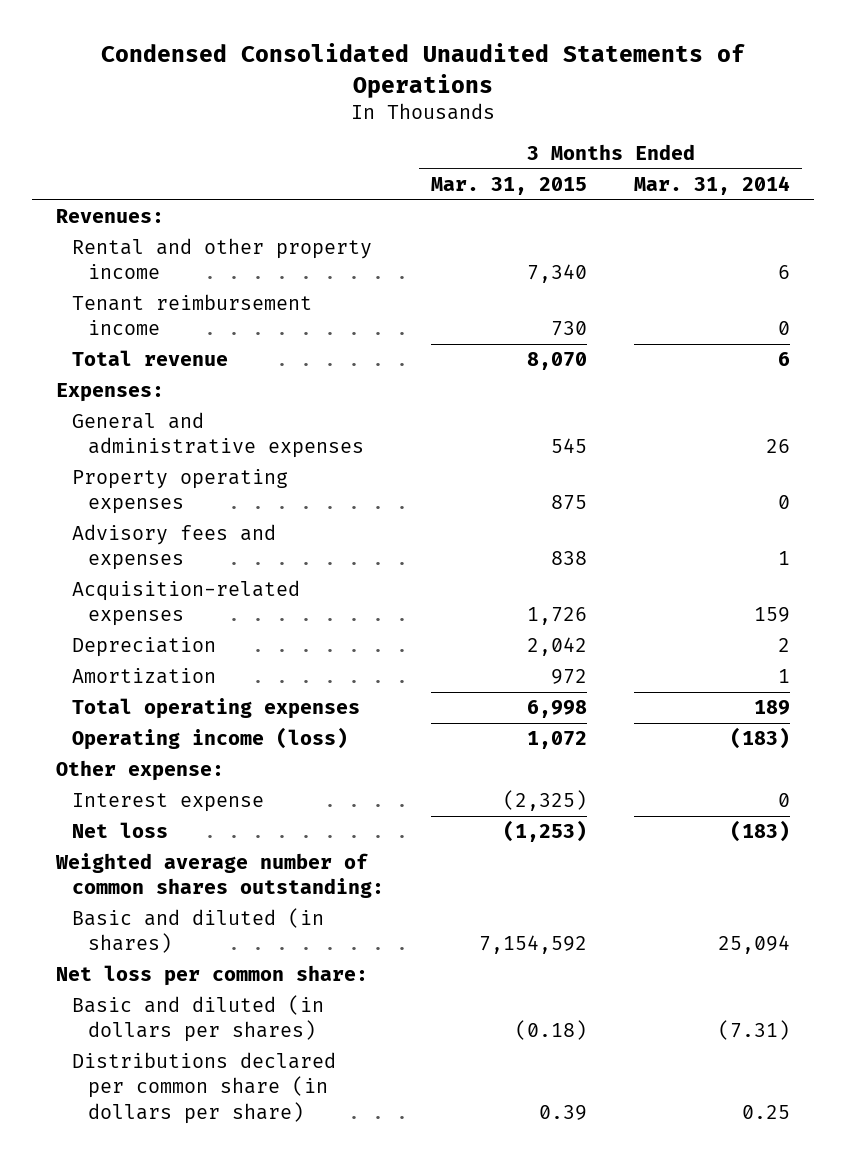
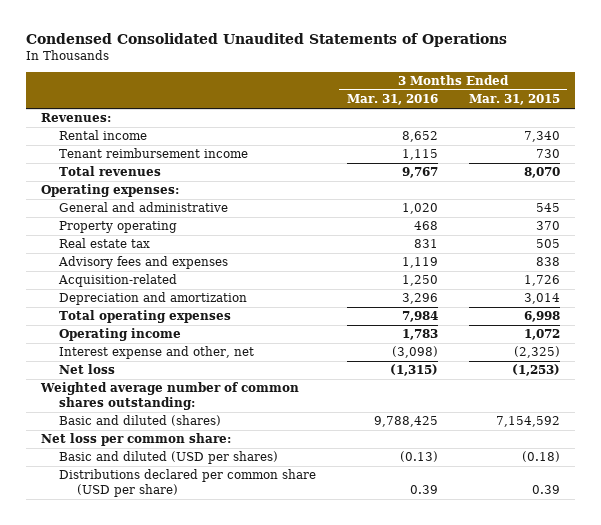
[634,176,791,196] Mar. 31, 2014 -> none
none -> [346,94,438,106] Mar. 31, 2016
[72,238,373,280] Rental and other property income -> [59,130,148,141] Rental income
[72,350,229,367] Total revenue -> [59,166,162,177] Total revenues
[55,383,164,403] Expenses: -> [41,184,180,198] Operating expenses:
[72,412,365,459] General and administrative expenses -> [59,202,229,213] General and administrative
[72,469,289,515] Property operating expenses -> [59,221,178,234] Property operating
[551,495,588,511] 875 -> [535,221,560,231] 370
none -> [59,238,151,249] Real estate tax
[72,637,217,658] Depreciation -> none
[72,668,217,685] Amortization -> none
[72,580,301,627] Acquisition-related expenses -> [58,274,178,288] Acquisition-related
none -> [59,292,248,306] Depreciation and amortization
[55,760,224,782] Other expense: -> none
[72,727,349,751] Operating income (loss) -> [59,328,182,342] Operating income
[72,793,265,813] Interest expense -> [59,346,255,360] Interest expense and other, net
[72,908,325,954] Basic and diluted (in shares) -> [59,415,222,427] Basic and diluted (shares)
[72,995,325,1043] Basic and diluted (in dollars per shares) -> [59,451,279,465] Basic and diluted (USD per shares)
[72,1052,337,1124] Distributions declared per common share (in dollars per share) -> [59,469,317,497] Distributions declared per common share (USD per share)

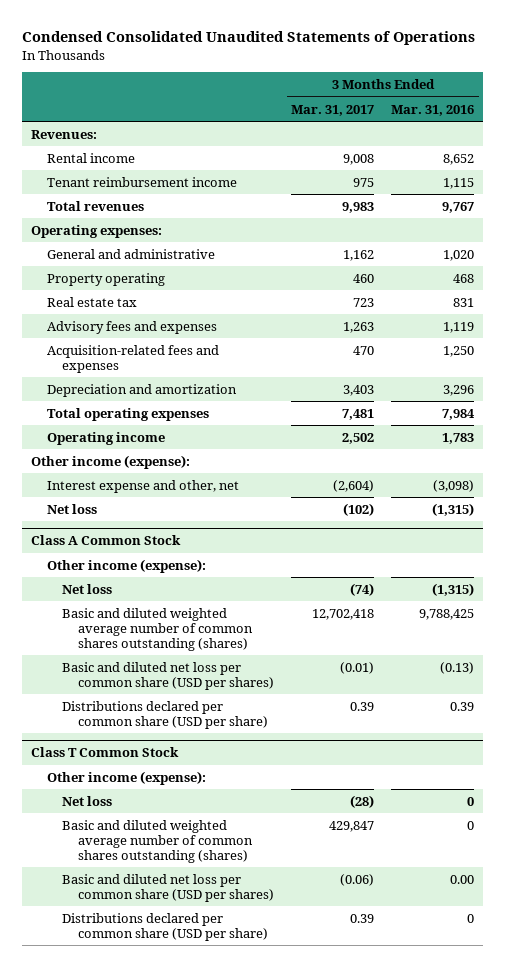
[468,94,560,106] Mar. 31, 2015 -> none
none -> [291,104,375,116] Mar. 31, 2017
[58,274,178,288] Acquisition-related -> [46,344,219,373] Acquisition-related fees and expenses
none -> [30,454,190,469] Other income (expense):
[40,382,300,410] Weighted average number of common shares outstanding: -> none
[41,433,232,447] Net loss per common share: -> none
none -> [30,535,181,546] Class A Common Stock
none -> [46,558,206,573] Other income (expense):
none -> [62,583,113,594] Net loss
[59,415,222,427] Basic and diluted (shares) -> [62,607,254,651] Basic and diluted weighted average number of common shares outstanding (shares)
[59,451,279,465] Basic and diluted (USD per shares) -> [62,661,275,690] Basic and diluted net loss per common share (USD per shares)
none -> [30,747,179,758] Class T Common Stock
none -> [46,770,206,785] Other income (expense):
none -> [62,795,113,806] Net loss
none -> [62,819,254,863] Basic and diluted weighted average number of common shares outstanding (shares)
none -> [62,873,275,902] Basic and diluted net loss per common share (USD per shares)
none -> [62,912,269,941] Distributions declared per common share (USD per share)

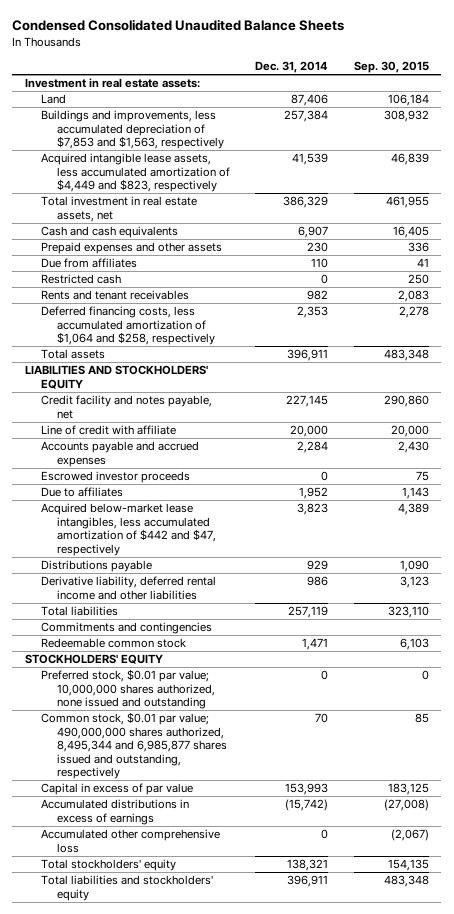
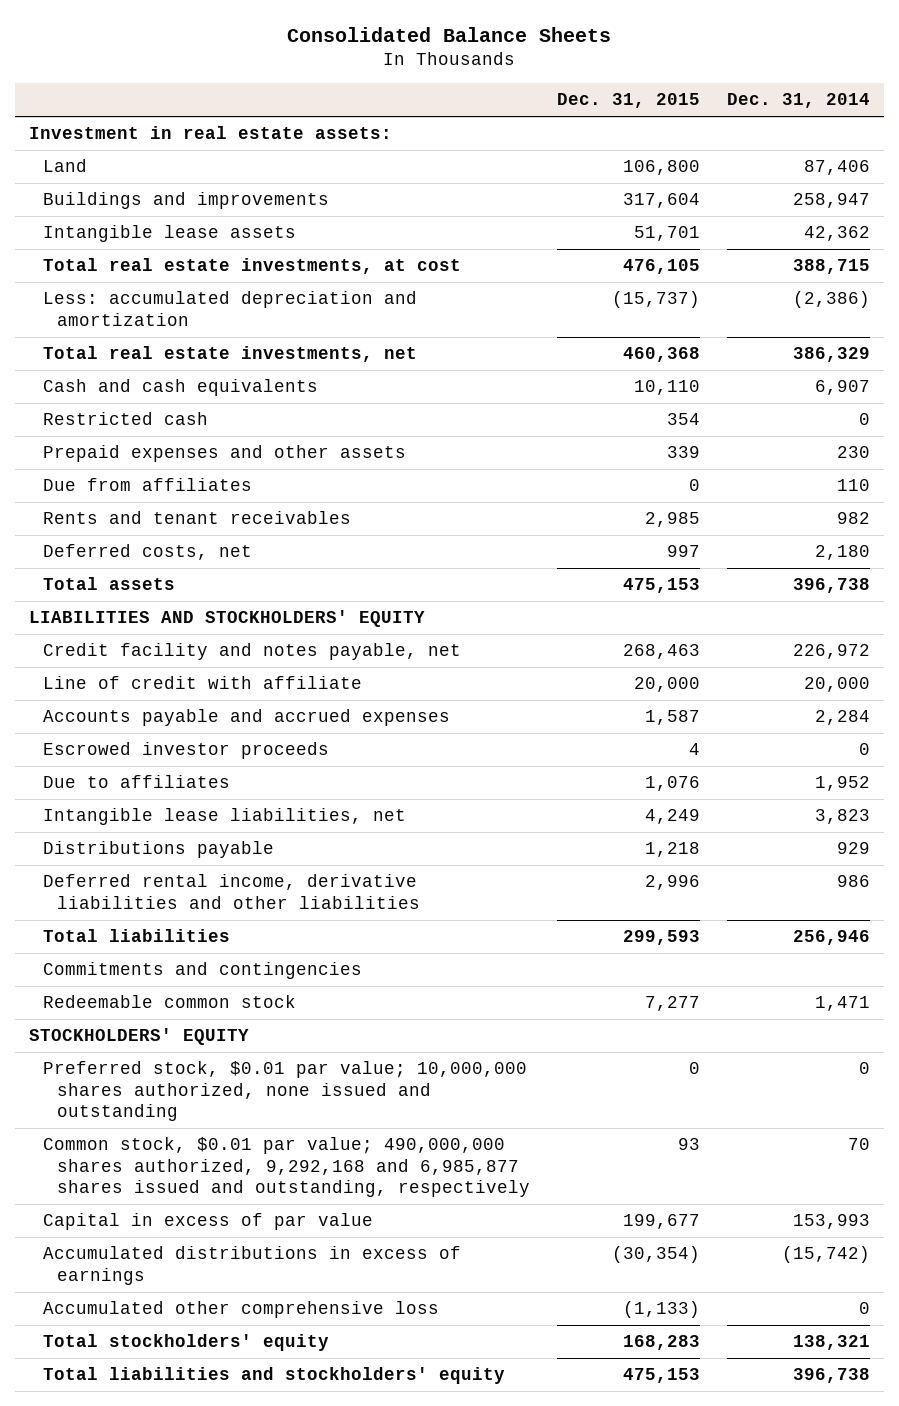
[12,19,345,32] Condensed Consolidated Unaudited Balance Sheets -> [287,26,612,42] Consolidated Balance Sheets
[353,61,429,74] Sep. 30, 2015 -> none
none -> [556,93,700,109] Dec. 31, 2015
[41,110,225,150] Buildings and improvements, less accumulated depreciation of $7,853 and $1,563, respectively -> none
[41,153,231,193] Acquired intangible lease assets, less accumulated amortization of $4,449 and $823, respectively -> none
none -> [42,192,329,210] Buildings and improvements
none -> [42,225,296,243] Intangible lease assets
none -> [42,258,461,275] Total real estate investments, at cost
none -> [42,291,417,326] Less: accumulated depreciation and amortization
[41,196,198,222] Total investment in real estate assets, net -> [42,346,417,363] Total real estate investments, net
[41,274,122,285] Restricted cash -> [42,412,208,426] Restricted cash
[41,306,216,346] Deferred financing costs, less accumulated amortization of $1,064 and $258, respectively -> none
none -> [42,544,252,561] Deferred costs, net
[287,349,329,362] 396,911 -> [792,578,870,594] 396,738
[286,395,329,408] 227,145 -> [792,644,870,660] 226,972
[41,503,217,556] Acquired below-market lease intangibles, less accumulated amortization of $442 and $47, respectively -> [42,808,406,826] Intangible lease liabilities, net
[41,576,217,600] Derivative liability, deferred rental income and other liabilities -> [42,874,420,909] Deferred rental income, derivative liabilities and other liabilities
[288,606,329,619] 257,119 -> [792,930,870,946] 256,946
[41,712,228,779] Common stock, $0.01 par value; 490,000,000 shares authorized, 8,495,344 and 6,985,877 shares issued and outstanding, respectively -> [42,1137,530,1197] Common stock, $0.01 par value; 490,000,000 shares authorized, 9,292,168 and 6,985,877 shares issued and outstanding, respectively
[287,875,329,888] 396,911 -> [792,1368,870,1384] 396,738

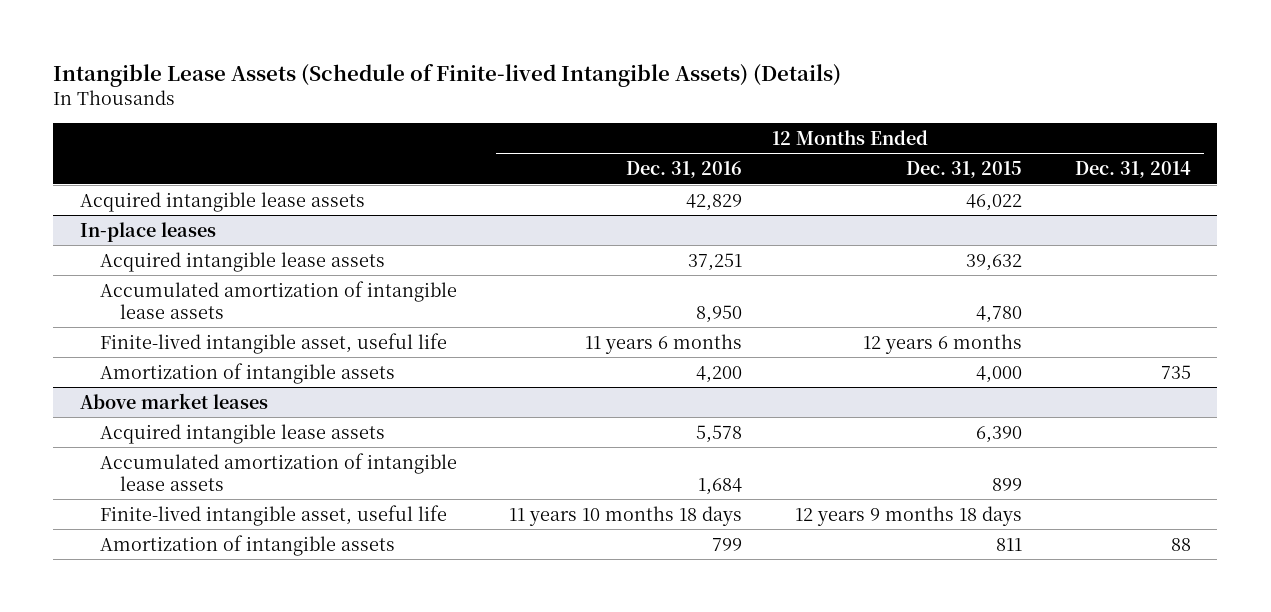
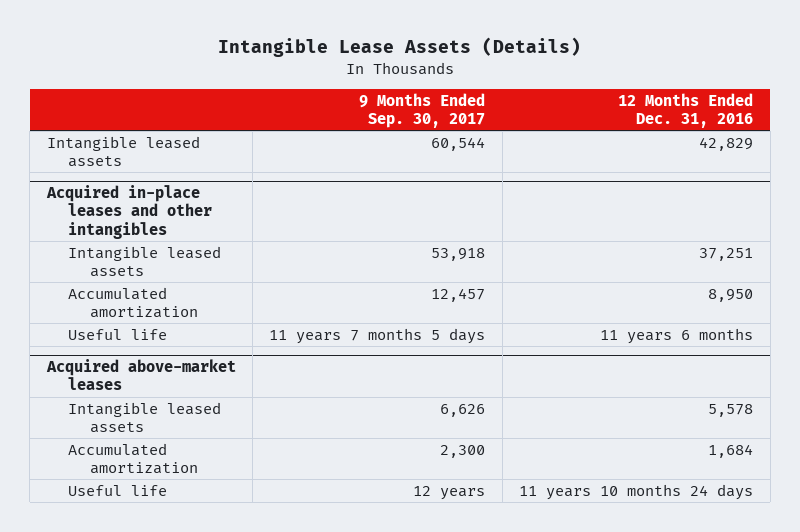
[53,64,842,88] Intangible Lease Assets (Schedule of Finite-lived Intangible Assets) (Details) -> [217,37,581,58] Intangible Lease Assets (Details)
[906,161,1023,179] Dec. 31, 2015 -> none
[1075,161,1192,179] Dec. 31, 2014 -> none
none -> [359,92,486,129] 9 Months Ended Sep. 30, 2017
[79,221,216,242] In-place leases -> none
[99,362,395,384] Amortization of intangible assets -> none
[99,534,395,556] Amortization of intangible assets -> none
[79,191,365,212] Acquired intangible lease assets -> [46,135,200,168] Intangible leased assets
none -> [45,184,213,239] Acquired in-place leases and other intangibles
[99,251,385,272] Acquired intangible lease assets -> [68,245,222,278] Intangible leased assets
[99,280,457,319] Accumulated amortization of intangible lease assets -> [68,286,198,319] Accumulated amortization
[99,332,447,354] Finite-lived intangible asset, useful life -> [68,328,168,340] Useful life
[79,392,268,409] Above market leases -> [45,358,236,391] Acquired above-market leases
[99,423,385,444] Acquired intangible lease assets -> [68,401,222,434] Intangible leased assets
[99,452,457,491] Accumulated amortization of intangible lease assets -> [68,442,198,475] Accumulated amortization
[99,504,447,526] Finite-lived intangible asset, useful life -> [68,484,168,496] Useful life
[509,505,743,526] 11 years 10 months 18 days -> [519,483,754,500] 11 years 10 months 24 days

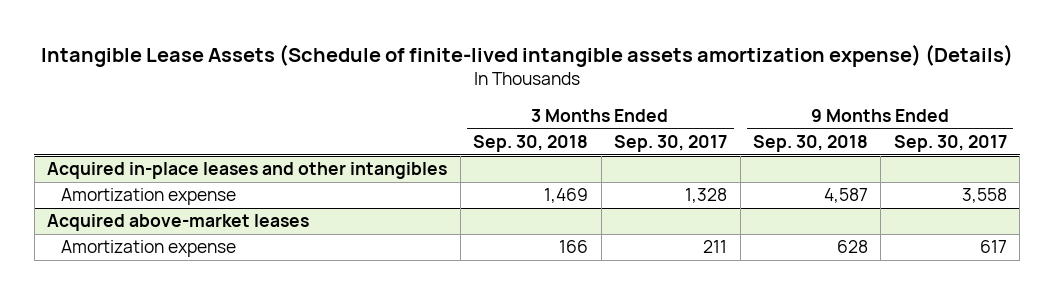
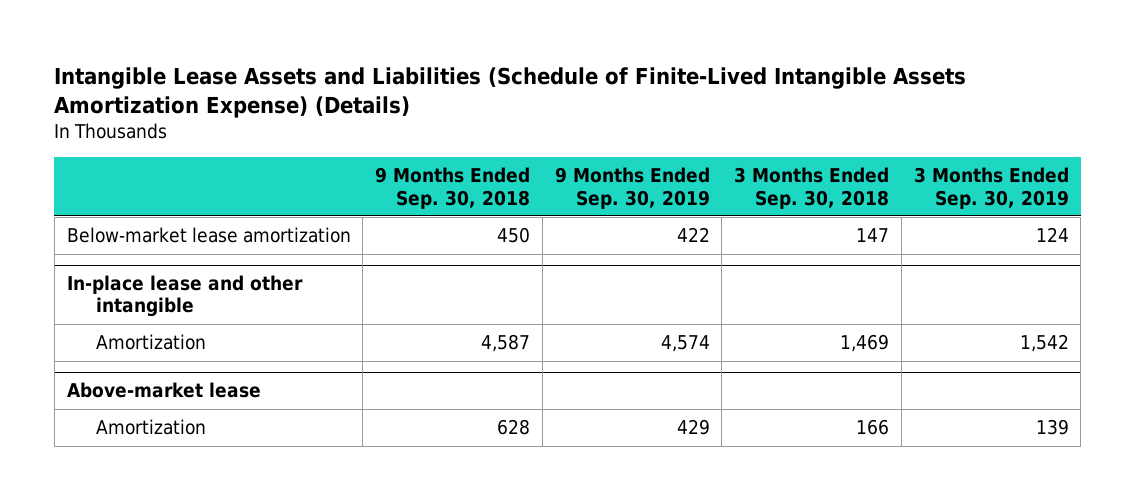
[41,43,1014,67] Intangible Lease Assets (Schedule of finite-lived intangible assets amortization expense) (Details) -> [54,66,967,118] Intangible Lease Assets and Liabilities (Schedule of Finite-Lived Intangible Assets Amortization Expense) (Details)
[614,135,728,153] Sep. 30, 2017 -> none
[893,135,1007,153] Sep. 30, 2017 -> none
none -> [554,167,710,209] 9 Months Ended Sep. 30, 2019
none -> [913,167,1069,209] 3 Months Ended Sep. 30, 2019
none -> [66,227,351,244] Below-market lease amortization
[47,162,448,180] Acquired in-place leases and other intangibles -> [66,275,303,318] In-place lease and other intangible
[61,188,237,206] Amortization expense -> [96,334,207,351] Amortization
[47,214,310,232] Acquired above-market leases -> [66,382,261,399] Above-market lease
[61,240,237,258] Amortization expense -> [96,419,207,436] Amortization

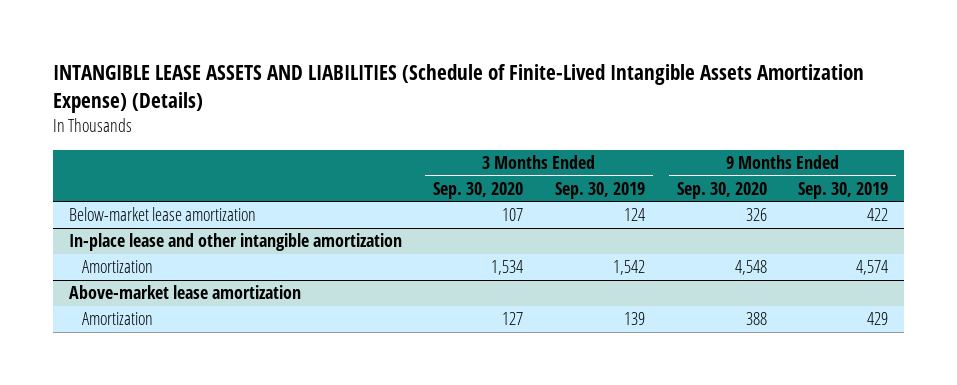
[54,66,967,118] Intangible Lease Assets and Liabilities (Schedule of Finite-Lived Intangible Assets Amortization Expense) (Details) -> [52,64,864,114] INTANGIBLE LEASE ASSETS AND LIABILITIES (Schedule of Finite-Lived Intangible Assets Amortization Expense) (Details)
[375,167,531,209] 9 Months Ended Sep. 30, 2018 -> none
[734,167,890,209] 3 Months Ended Sep. 30, 2018 -> none
none -> [433,181,524,199] Sep. 30, 2020
none -> [676,181,767,199] Sep. 30, 2020
[66,275,303,318] In-place lease and other intangible -> [68,233,402,252] In-place lease and other intangible amortization
[66,382,261,399] Above-market lease -> [68,285,301,300] Above-market lease amortization

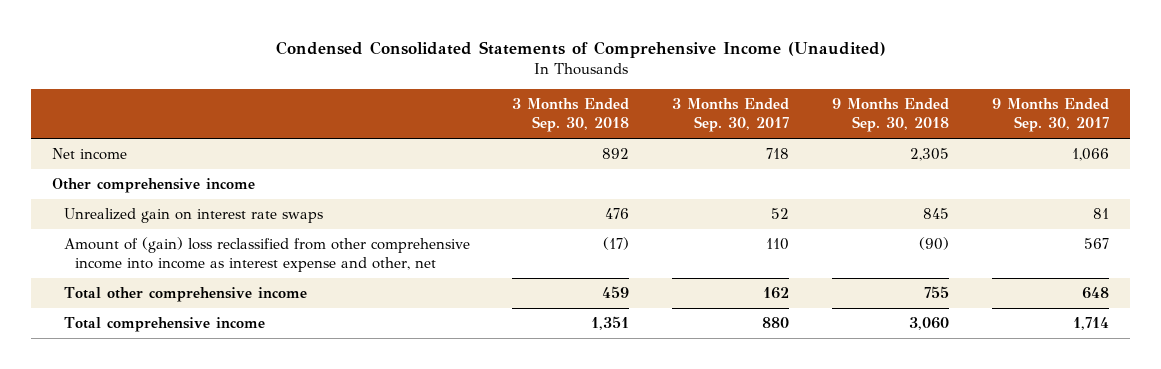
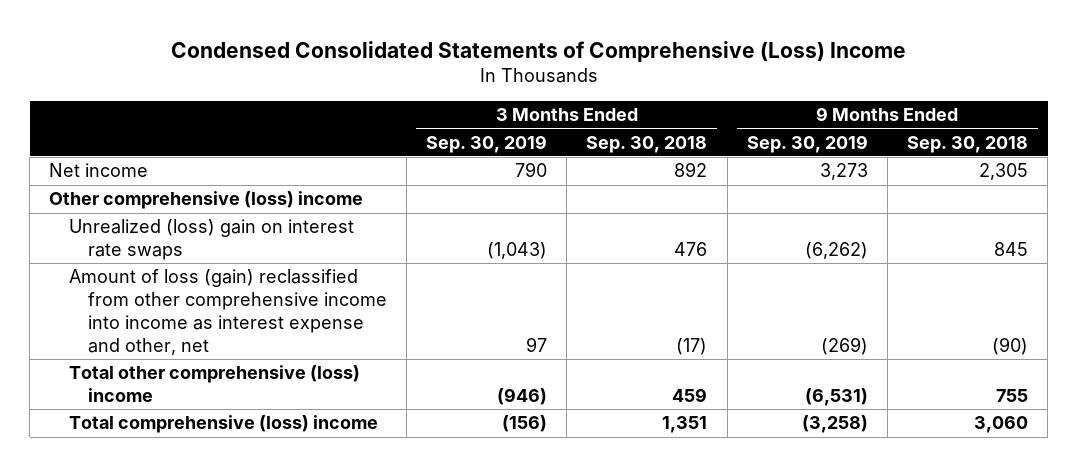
[275,40,886,58] Condensed Consolidated Statements of Comprehensive Income (Unaudited) -> [170,40,906,63] Condensed Consolidated Statements of Comprehensive (Loss) Income
[672,98,790,133] 3 Months Ended Sep. 30, 2017 -> none
[991,98,1109,133] 9 Months Ended Sep. 30, 2017 -> none
none -> [426,134,548,153] Sep. 30, 2019
none -> [746,134,868,153] Sep. 30, 2019
[52,178,256,194] Other comprehensive income -> [49,191,364,210] Other comprehensive (loss) income
[63,208,323,224] Unrealized gain on interest rate swaps -> [68,219,354,261] Unrealized (loss) gain on interest rate swaps
[63,237,470,273] Amount of (gain) loss reclassified from other comprehensive income into income as interest expense and other, net -> [68,269,387,356] Amount of loss (gain) reclassified from other comprehensive income into income as interest expense and other, net
[63,287,307,303] Total other comprehensive income -> [68,365,360,403] Total other comprehensive (loss) income
[63,317,265,333] Total comprehensive income -> [68,415,378,434] Total comprehensive (loss) income

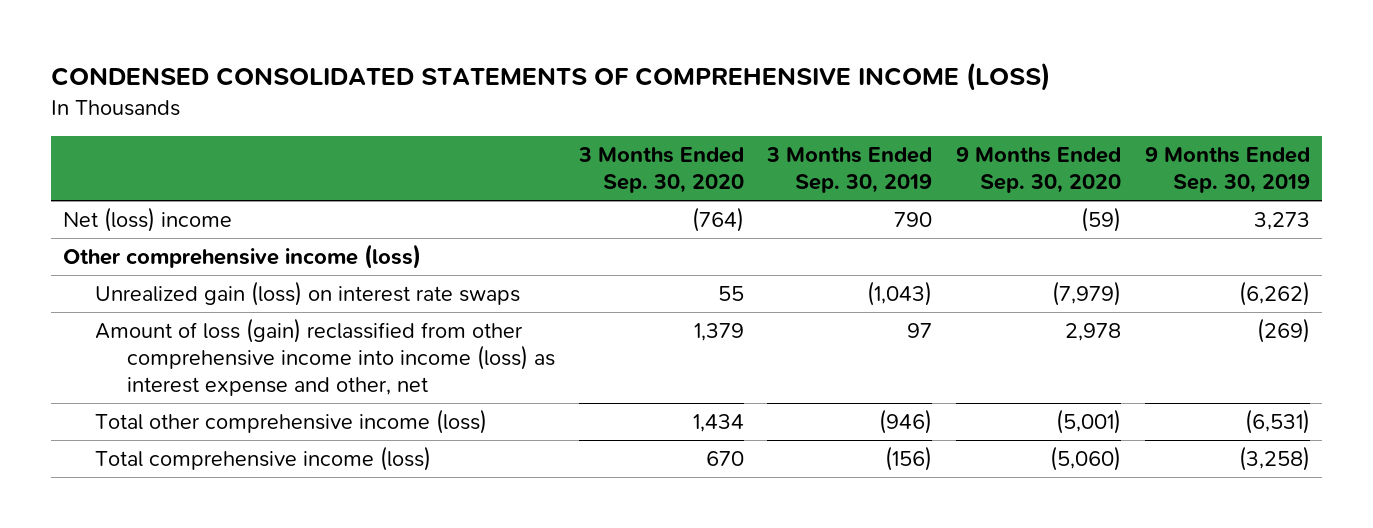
[170,40,906,63] Condensed Consolidated Statements of Comprehensive (Loss) Income -> [50,61,1050,91] CONDENSED CONSOLIDATED STATEMENTS OF COMPREHENSIVE INCOME (LOSS)
[586,135,708,153] Sep. 30, 2018 -> none
[906,135,1028,153] Sep. 30, 2018 -> none
none -> [577,147,744,194] 3 Months Ended Sep. 30, 2020
none -> [956,147,1122,194] 9 Months Ended Sep. 30, 2020
[49,163,149,178] Net income -> [62,206,232,232] Net (loss) income
[49,191,364,210] Other comprehensive (loss) income -> [62,243,421,269] Other comprehensive income (loss)
[68,219,354,261] Unrealized (loss) gain on interest rate swaps -> [94,280,520,306] Unrealized gain (loss) on interest rate swaps
[68,269,387,356] Amount of loss (gain) reclassified from other comprehensive income into income as interest expense and other, net -> [94,317,555,396] Amount of loss (gain) reclassified from other comprehensive income into income (loss) as interest expense and other, net
[68,365,360,403] Total other comprehensive (loss) income -> [94,408,487,434] Total other comprehensive income (loss)
[68,415,378,434] Total comprehensive (loss) income -> [94,445,431,471] Total comprehensive income (loss)

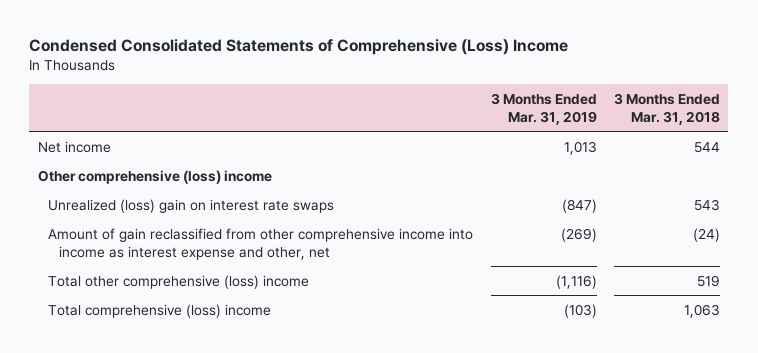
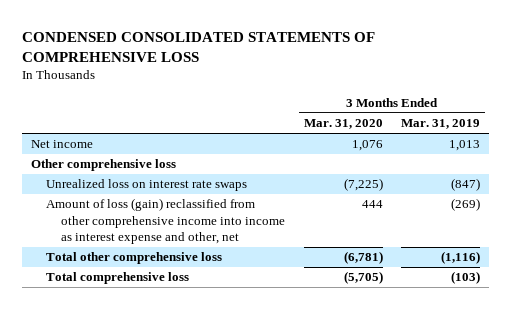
[29,39,569,56] Condensed Consolidated Statements of Comprehensive (Loss) Income -> [21,31,375,62] CONDENSED CONSOLIDATED STATEMENTS OF COMPREHENSIVE LOSS
[613,92,720,125] 3 Months Ended Mar. 31, 2018 -> none
none -> [303,119,383,130] Mar. 31, 2020
[37,169,272,184] Other comprehensive (loss) income -> [30,159,176,172] Other comprehensive loss
[48,198,335,213] Unrealized (loss) gain on interest rate swaps -> [46,179,248,192] Unrealized loss on interest rate swaps
[48,227,474,260] Amount of gain reclassified from other comprehensive income into income as interest expense and other, net -> [46,198,286,244] Amount of loss (gain) reclassified from other comprehensive income into income as interest expense and other, net
[48,274,310,289] Total other comprehensive (loss) income -> [46,252,223,265] Total other comprehensive loss
[48,303,272,318] Total comprehensive (loss) income -> [46,272,190,285] Total comprehensive loss

